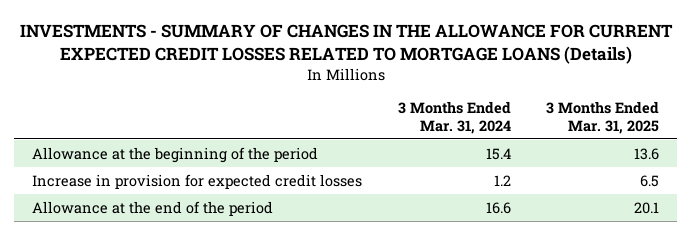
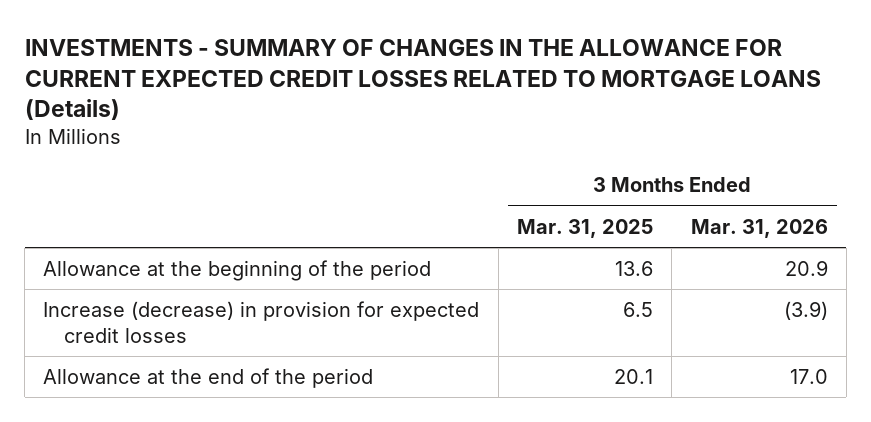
[397,101,511,134] 3 Months Ended Mar. 31, 2024 -> none
none -> [690,218,828,238] Mar. 31, 2026
[31,173,362,189] Increase in provision for expected credit losses -> [43,300,480,343] Increase (decrease) in provision for expected credit losses

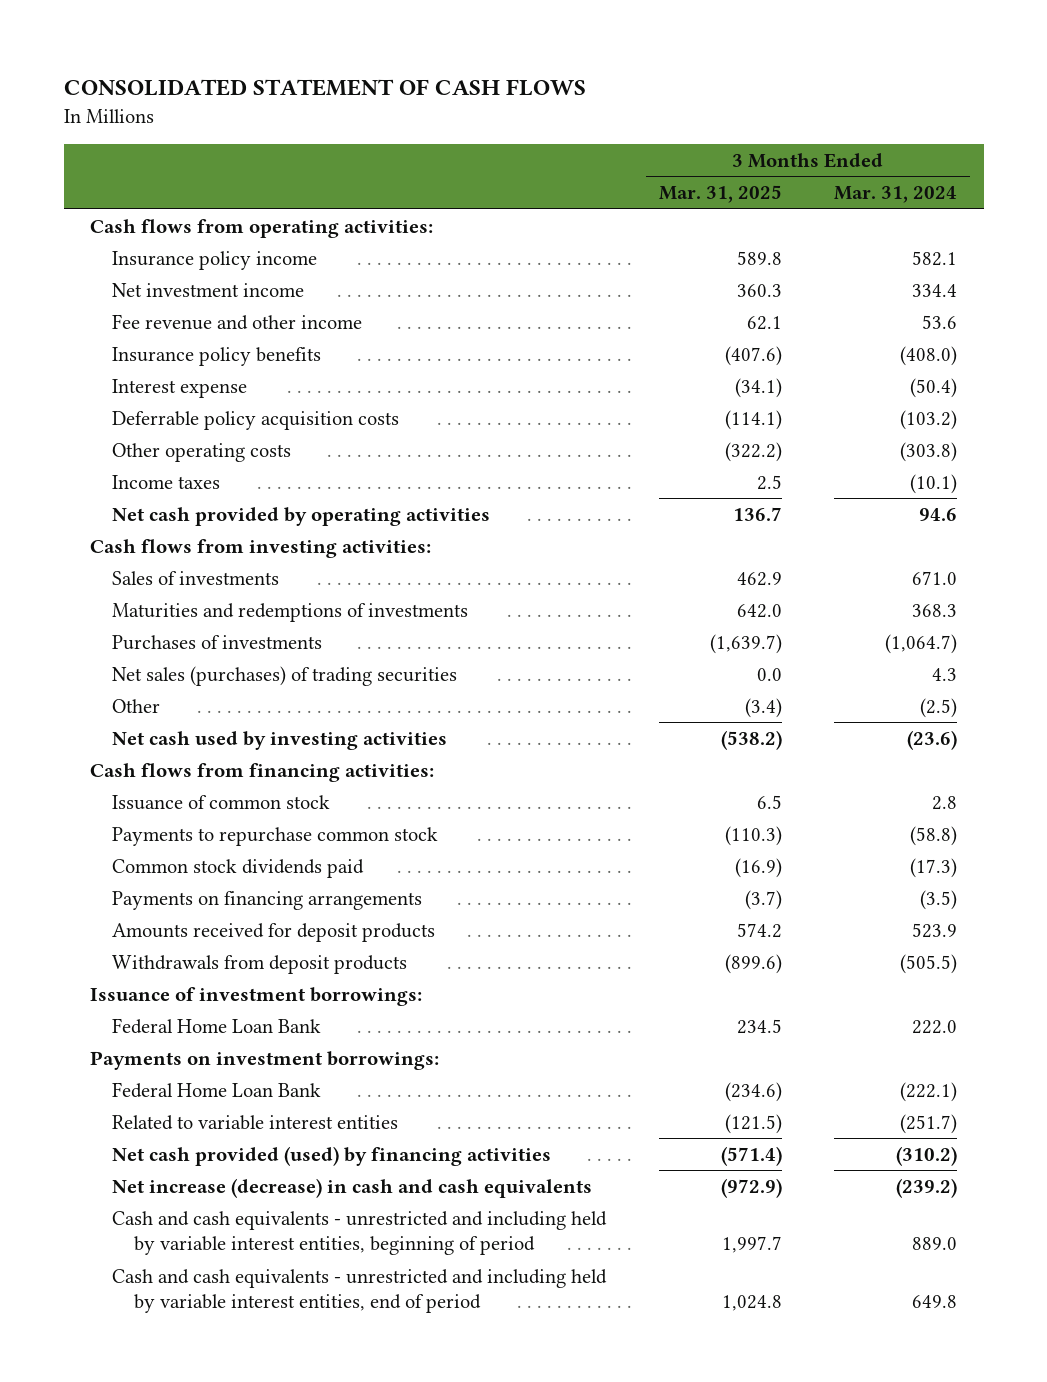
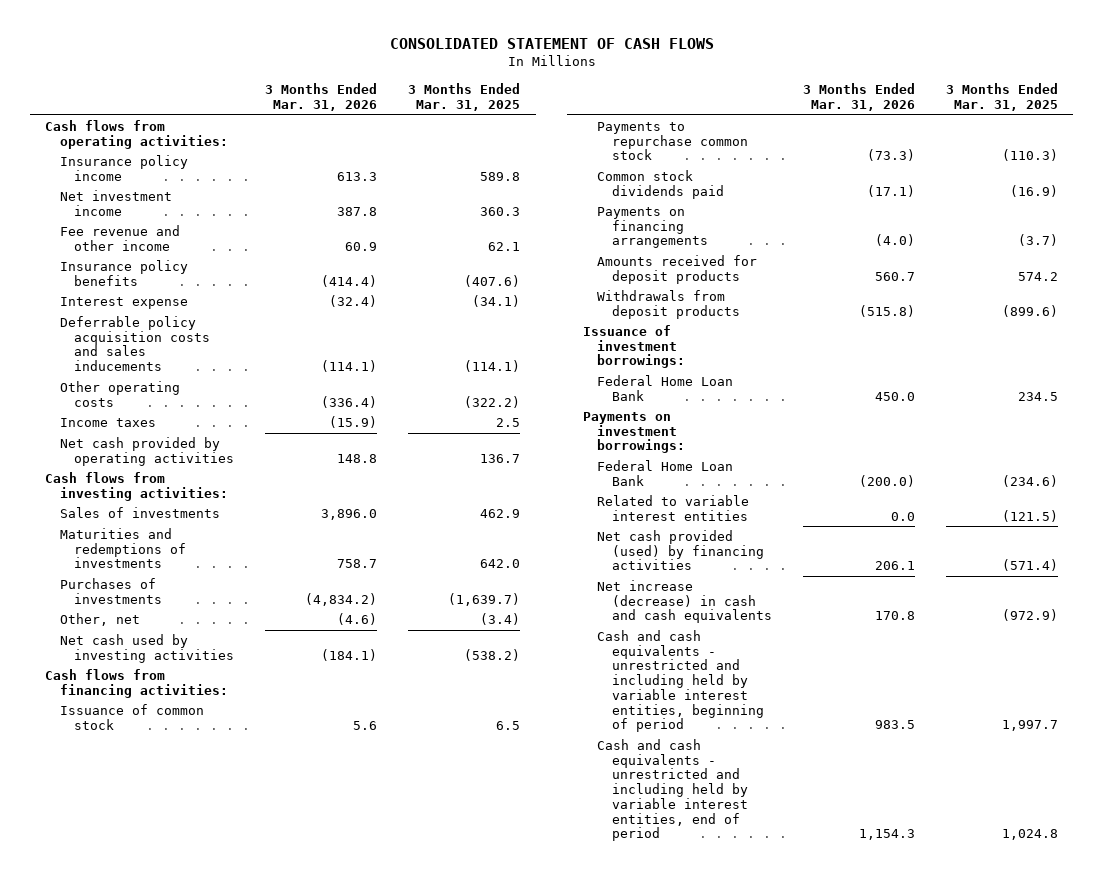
[834,186,958,204] Mar. 31, 2024 -> none
none -> [265,83,378,111] 3 Months Ended Mar. 31, 2026
[112,410,400,430] Deferrable policy acquisition costs -> [59,315,210,372] Deferrable policy acquisition costs and sales inducements
[112,665,458,686] Net sales (purchases) of trading securities -> none
[112,698,161,713] Other -> [59,612,140,626] Other, net

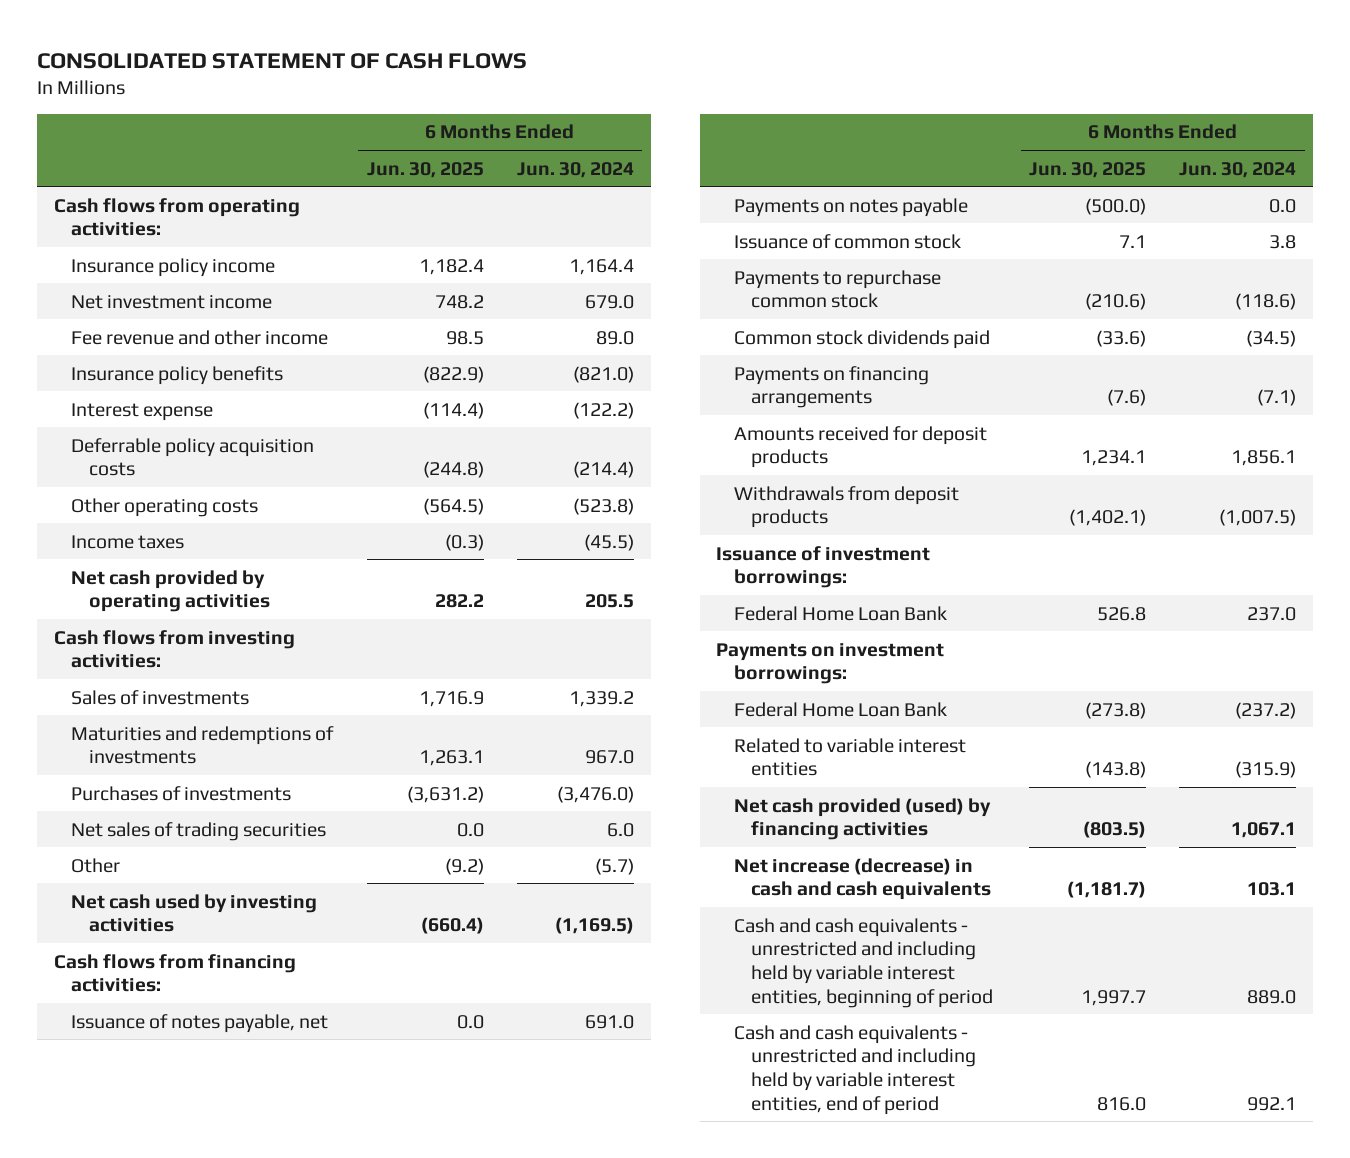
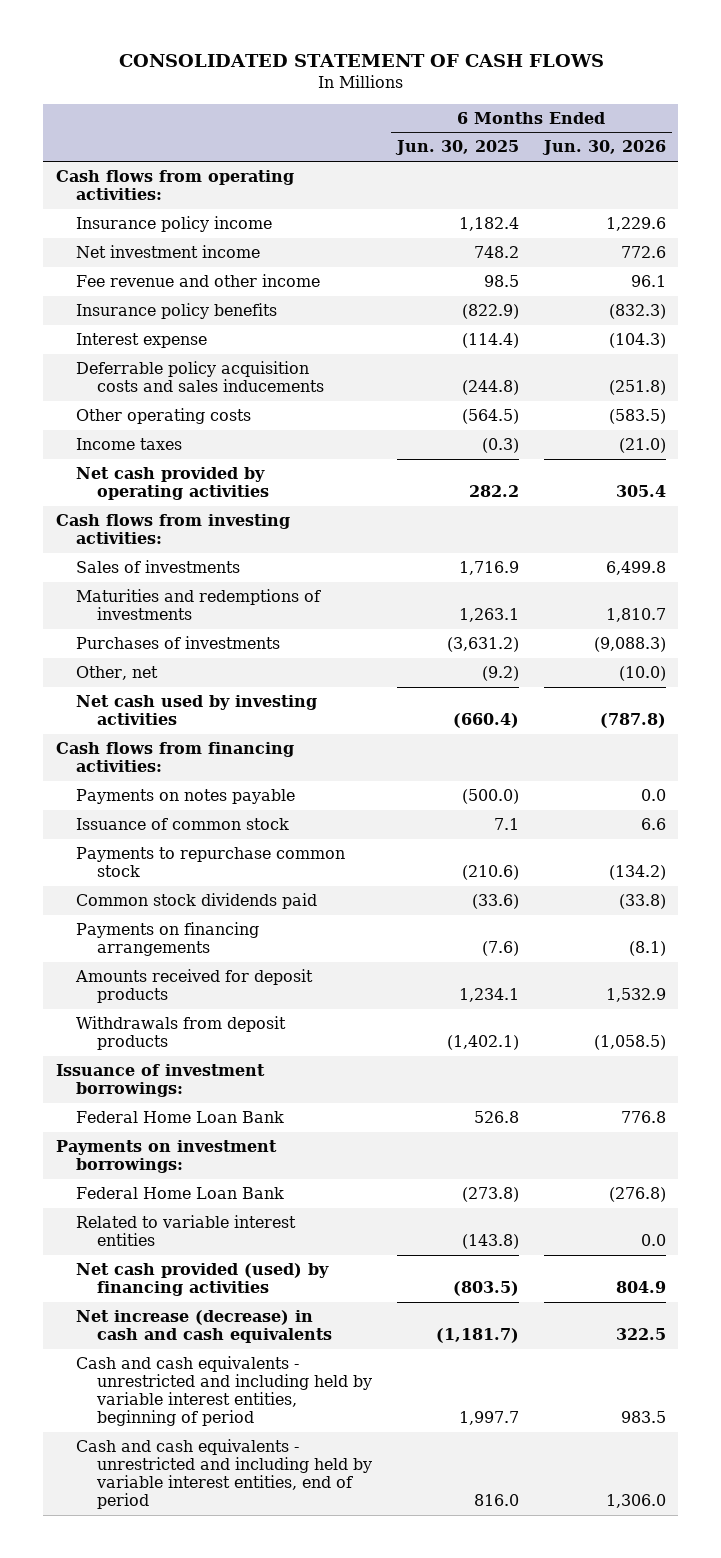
[517,161,635,178] Jun. 30, 2024 -> none
none -> [541,140,666,156] Jun. 30, 2026
[71,437,315,477] Deferrable policy acquisition costs -> [76,361,325,393] Deferrable policy acquisition costs and sales inducements
[71,821,327,841] Net sales of trading securities -> none
[71,857,121,873] Other -> [76,666,159,681] Other, net
[71,1013,329,1033] Issuance of notes payable, net -> none

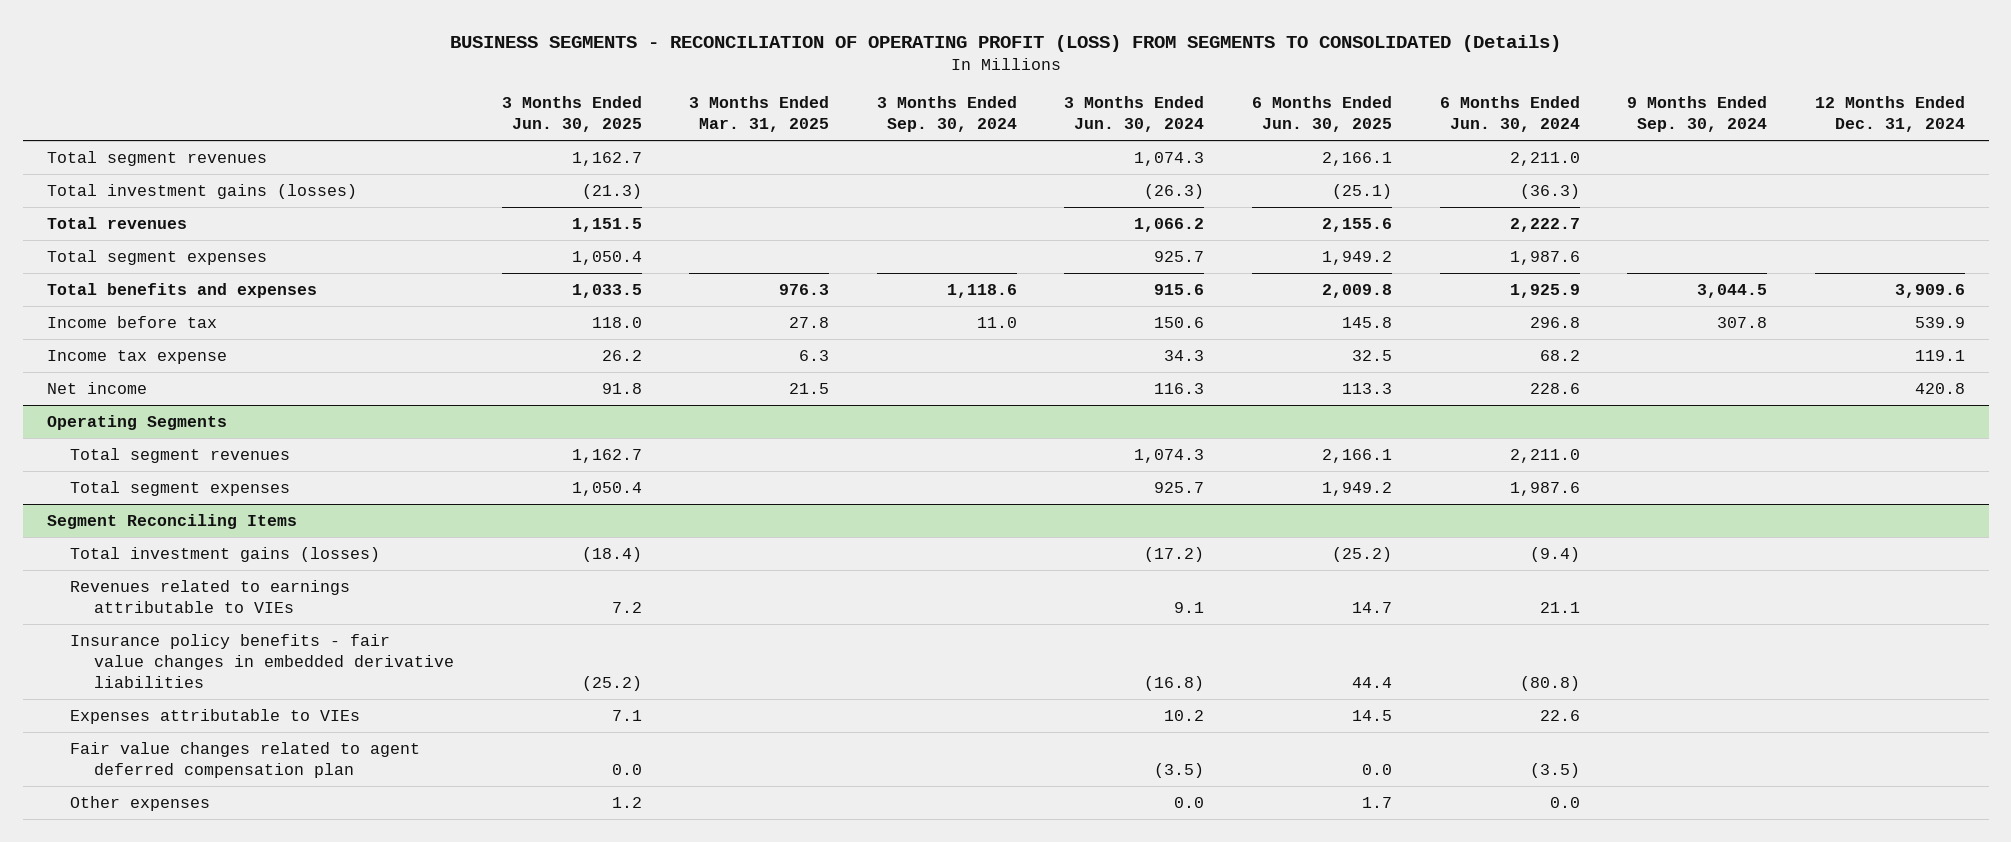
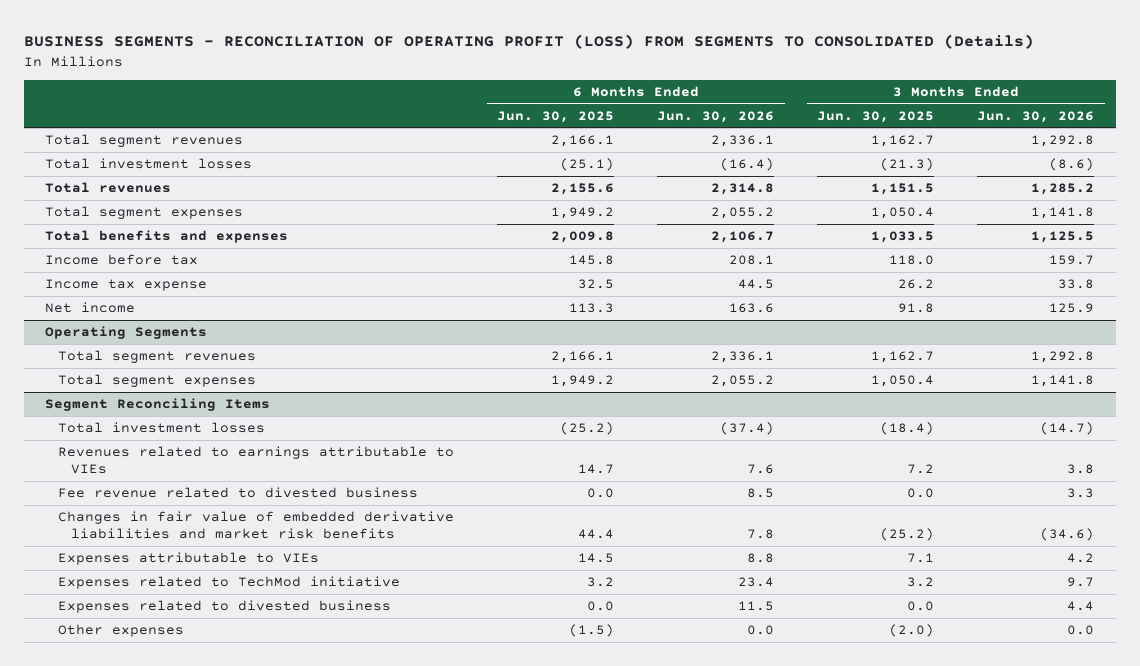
[689,96,830,133] 3 Months Ended Mar. 31, 2025 -> none
[876,96,1017,133] 3 Months Ended Sep. 30, 2024 -> none
[1064,96,1205,133] 3 Months Ended Jun. 30, 2024 -> none
[1439,96,1580,133] 6 Months Ended Jun. 30, 2024 -> none
[1627,96,1768,133] 9 Months Ended Sep. 30, 2024 -> none
[1814,96,1965,133] 12 Months Ended Dec. 31, 2024 -> none
none -> [657,110,775,123] Jun. 30, 2026
none -> [977,110,1095,123] Jun. 30, 2026
[46,183,357,199] Total investment gains (losses) -> [45,158,253,170] Total investment losses
[70,546,381,562] Total investment gains (losses) -> [58,422,266,434] Total investment losses
none -> [58,487,419,499] Fee revenue related to divested business
[70,633,455,688] Insurance policy benefits - fair value changes in embedded derivative liabilities -> [58,511,455,540] Changes in fair value of embedded derivative liabilities and market risk benefits
[70,741,421,778] Fair value changes related to agent deferred compensation plan -> none
none -> [58,576,401,590] Expenses related to TechMod initiative
none -> [58,600,392,614] Expenses related to divested business
[611,796,642,808] 1.2 -> [889,624,935,638] (2.0)
[1362,796,1393,808] 1.7 -> [569,624,615,638] (1.5)

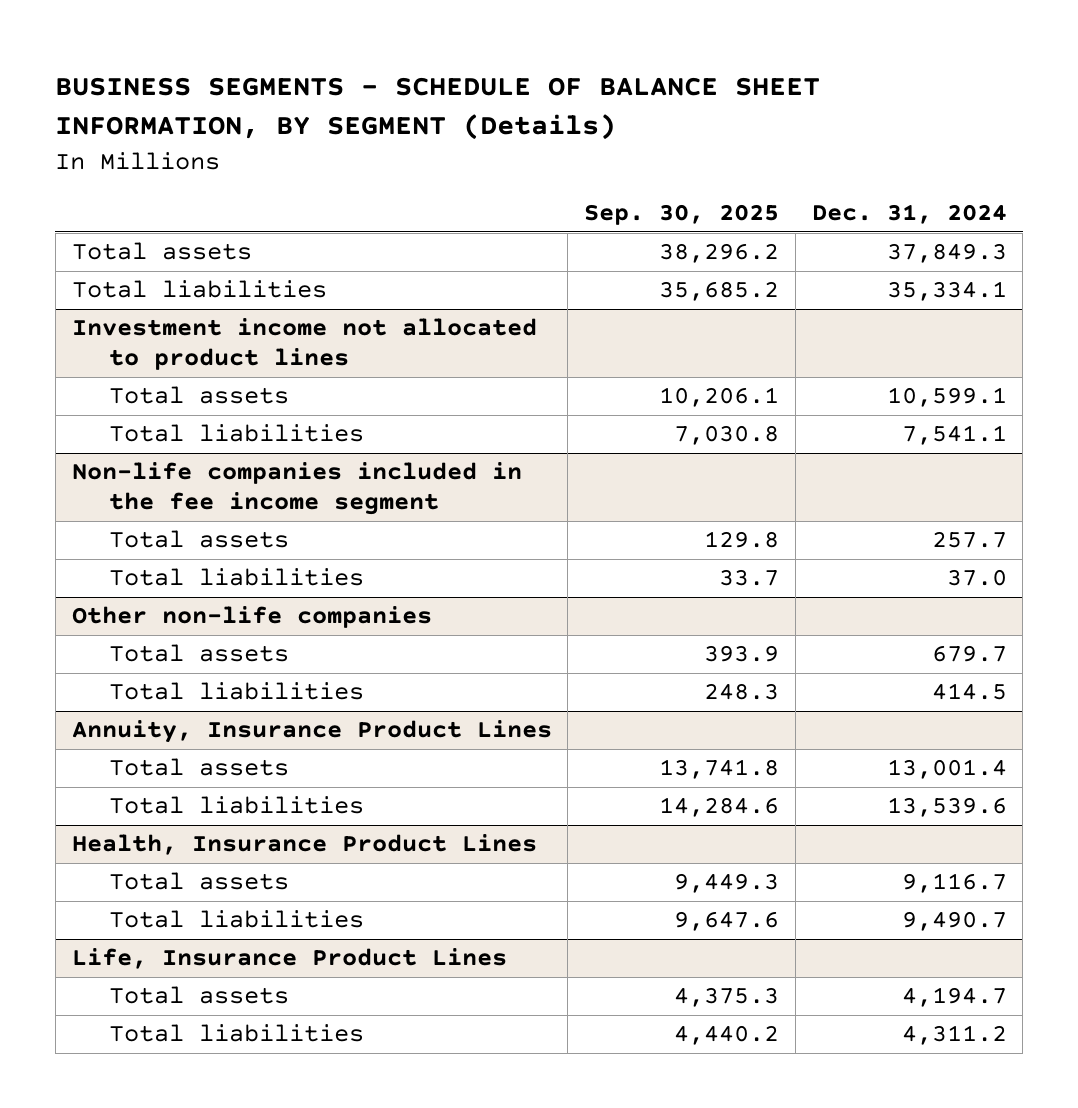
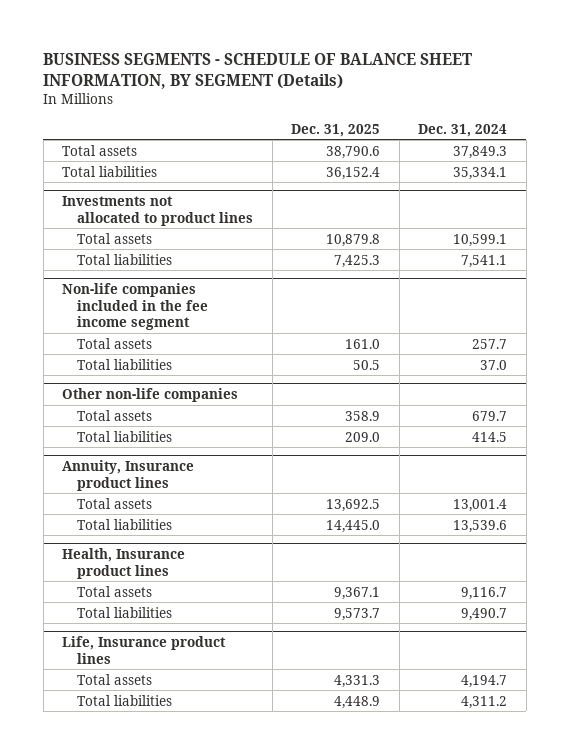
[584,204,780,226] Sep. 30, 2025 -> none
none -> [291,123,381,137] Dec. 31, 2025
[71,318,537,371] Investment income not allocated to product lines -> [62,195,254,226] Investments not allocated to product lines
[71,720,552,744] Annuity, Insurance Product Lines -> [62,459,195,491] Annuity, Insurance product lines
[71,834,537,856] Health, Insurance Product Lines -> [62,547,186,579] Health, Insurance product lines
[71,948,507,970] Life, Insurance Product Lines -> [62,635,227,664] Life, Insurance product lines

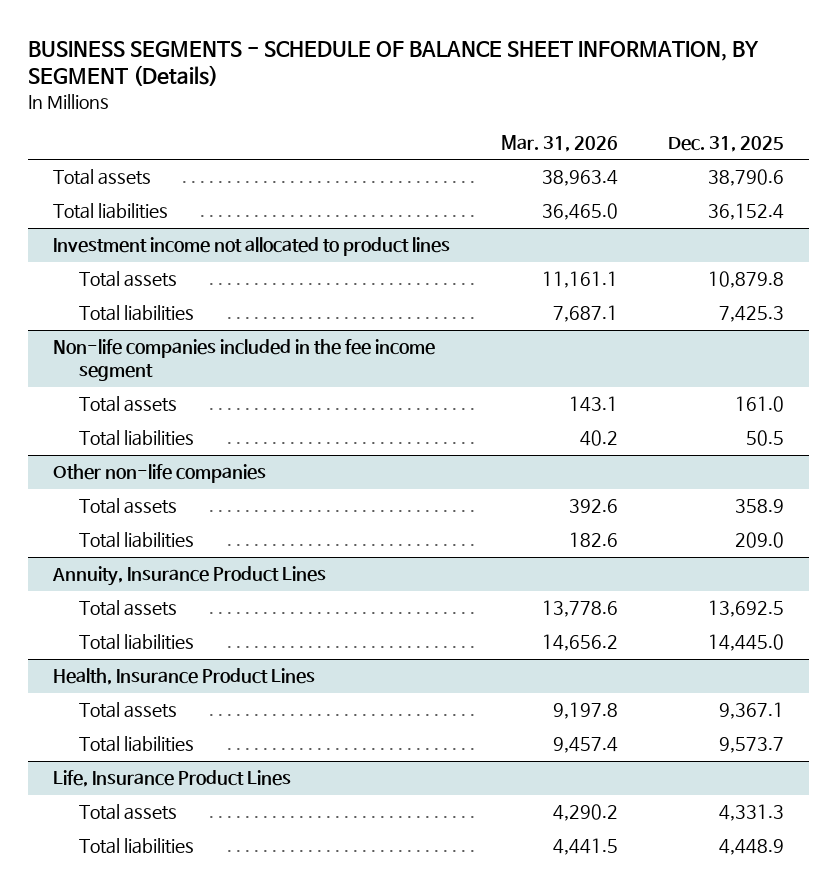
[418,123,508,137] Dec. 31, 2024 -> none
none -> [500,134,618,152] Mar. 31, 2026
[62,195,254,226] Investments not allocated to product lines -> [53,237,451,257] Investment income not allocated to product lines
[62,459,195,491] Annuity, Insurance product lines -> [52,566,327,587] Annuity, Insurance Product Lines
[62,547,186,579] Health, Insurance product lines -> [53,668,316,686] Health, Insurance Product Lines
[62,635,227,664] Life, Insurance product lines -> [53,770,292,788] Life, Insurance Product Lines

